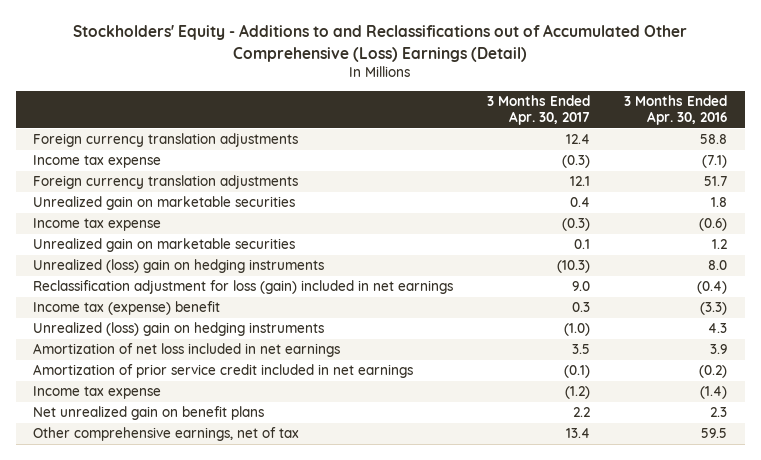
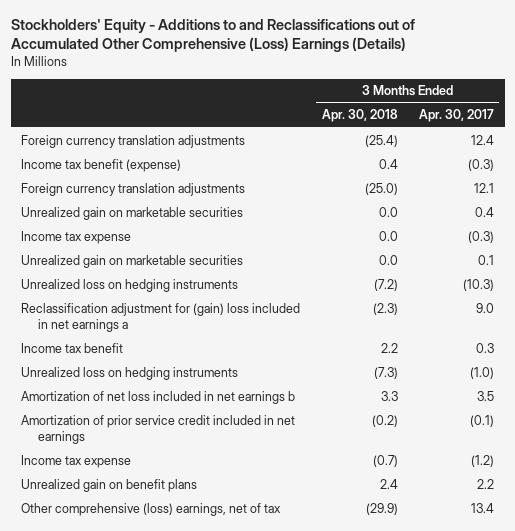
[73,24,688,62] Stockholders' Equity - Additions to and Reclassifications out of Accumulated Other Comprehensive (Loss) Earnings (Detail) -> [10,19,415,53] Stockholders' Equity - Additions to and Reclassifications out of Accumulated Other Comprehensive (Loss) Earnings (Details)
[624,95,728,126] 3 Months Ended Apr. 30, 2016 -> none
none -> [321,109,398,123] Apr. 30, 2018
[33,155,162,169] Income tax expense -> [21,158,182,172] Income tax benefit (expense)
[33,259,325,274] Unrealized (loss) gain on hedging instruments -> [21,278,239,292] Unrealized loss on hedging instruments
[33,280,454,295] Reclassification adjustment for loss (gain) included in net earnings -> [21,302,301,332] Reclassification adjustment for (gain) loss included in net earnings a
[33,301,221,316] Income tax (expense) benefit -> [21,342,124,353] Income tax benefit
[33,322,325,337] Unrealized (loss) gain on hedging instruments -> [21,366,239,380] Unrealized loss on hedging instruments
[33,343,341,358] Amortization of net loss included in net earnings -> [21,390,296,404] Amortization of net loss included in net earnings b
[33,406,265,421] Net unrealized gain on benefit plans -> [21,478,198,492] Unrealized gain on benefit plans
[33,427,300,442] Other comprehensive earnings, net of tax -> [21,502,282,516] Other comprehensive (loss) earnings, net of tax

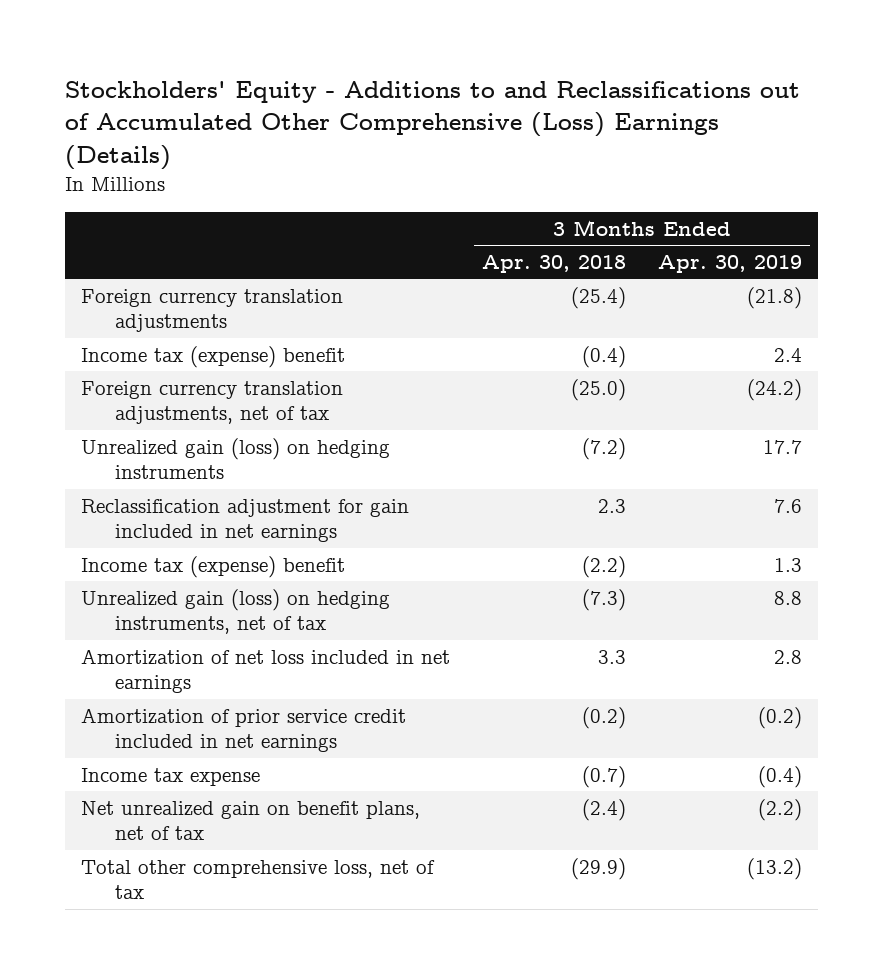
[419,109,495,123] Apr. 30, 2017 -> none
none -> [658,254,803,273] Apr. 30, 2019
[21,206,244,220] Unrealized gain on marketable securities -> none
[21,230,132,244] Income tax expense -> none
[21,254,244,268] Unrealized gain on marketable securities -> none
[21,158,182,172] Income tax benefit (expense) -> [81,345,346,368] Income tax (expense) benefit
[378,158,398,169] 0.4 -> [582,345,627,368] (0.4)
[21,182,246,196] Foreign currency translation adjustments -> [81,380,344,425] Foreign currency translation adjustments, net of tax
[21,278,239,292] Unrealized loss on hedging instruments -> [81,437,391,480] Unrealized gain (loss) on hedging instruments
[21,302,301,332] Reclassification adjustment for (gain) loss included in net earnings a -> [81,498,410,543] Reclassification adjustment for gain included in net earnings
[372,302,398,315] (2.3) -> [598,498,627,513] 2.3
[21,342,124,353] Income tax benefit -> [81,555,346,578] Income tax (expense) benefit
[380,342,398,353] 2.2 -> [582,555,627,578] (2.2)
[21,366,239,380] Unrealized loss on hedging instruments -> [81,588,391,635] Unrealized gain (loss) on hedging instruments, net of tax
[21,390,296,404] Amortization of net loss included in net earnings b -> [81,648,451,694] Amortization of net loss included in net earnings
[21,478,198,492] Unrealized gain on benefit plans -> [81,800,421,841] Net unrealized gain on benefit plans, net of tax
[379,478,398,489] 2.4 -> [582,798,627,821] (2.4)
[21,502,282,516] Other comprehensive (loss) earnings, net of tax -> [81,859,436,900] Total other comprehensive loss, net of tax

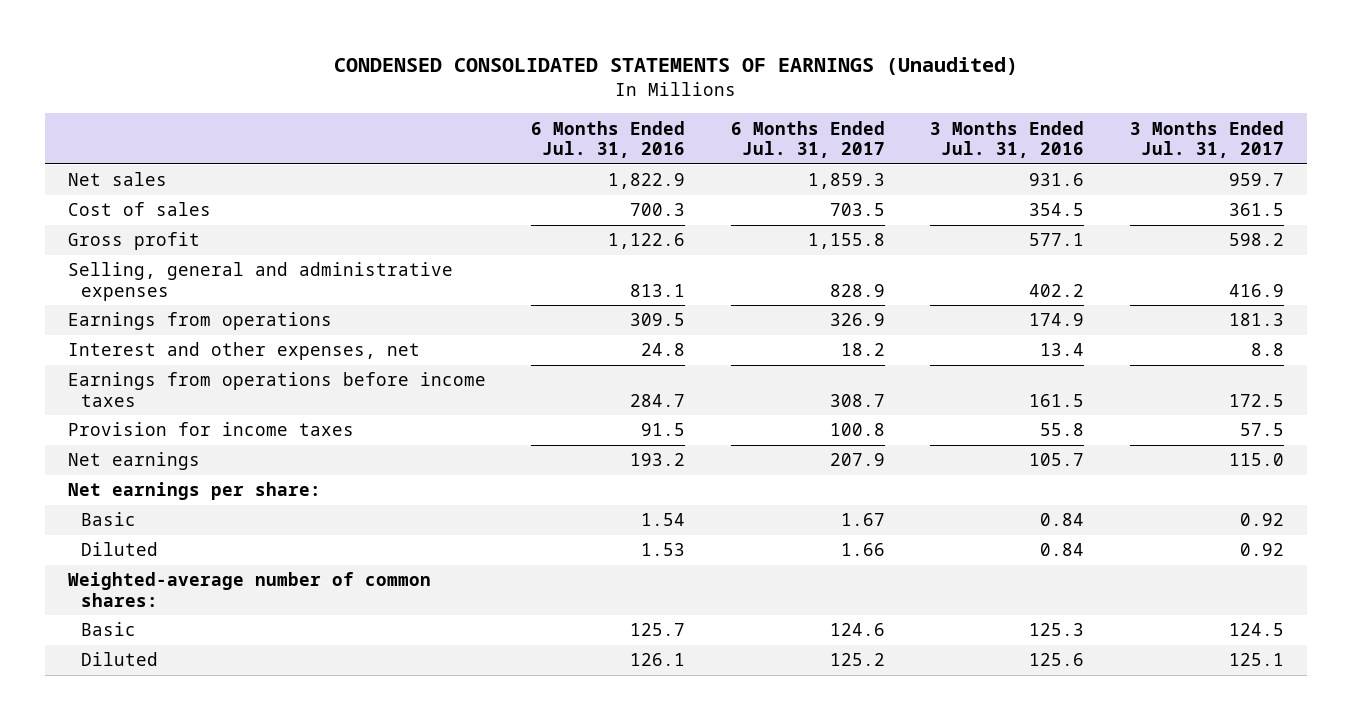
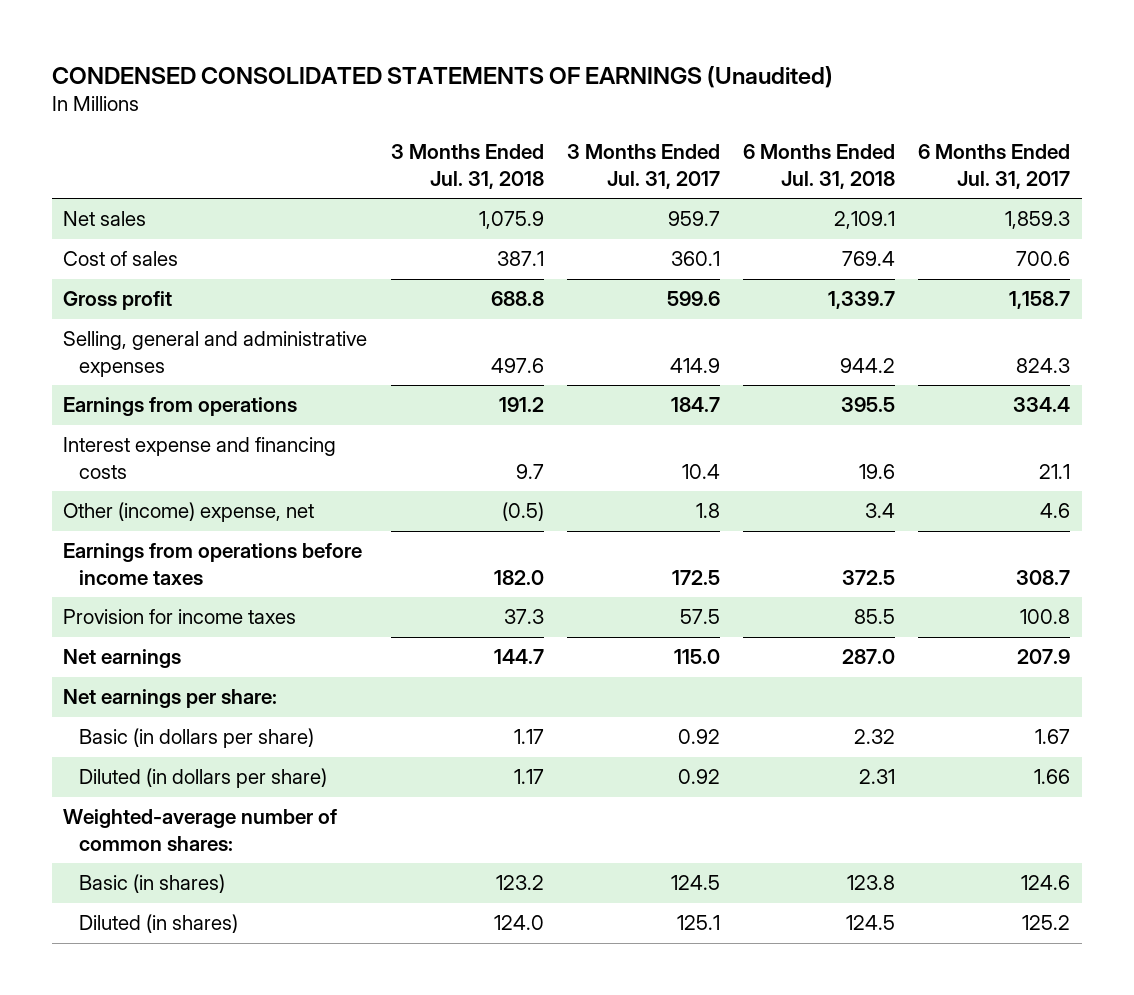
[531,120,686,159] 6 Months Ended Jul. 31, 2016 -> none
[930,120,1085,159] 3 Months Ended Jul. 31, 2016 -> none
none -> [390,144,544,189] 3 Months Ended Jul. 31, 2018
none -> [742,144,895,189] 6 Months Ended Jul. 31, 2018
[829,203,885,217] 703.5 -> [1016,251,1071,267] 700.6
[1228,203,1284,217] 361.5 -> [670,251,720,267] 360.1
[807,233,885,250] 1,155.8 -> [1009,291,1071,310] 1,158.7
[1228,233,1284,247] 598.2 -> [666,291,720,307] 599.6
[829,283,885,297] 828.9 -> [1016,357,1071,373] 824.3
[1228,283,1284,297] 416.9 -> [669,357,720,373] 414.9
[829,313,885,327] 326.9 -> [1013,397,1071,413] 334.4
[1228,313,1284,327] 181.3 -> [670,397,720,413] 184.7
[67,342,420,361] Interest and other expenses, net -> [63,437,337,479] Interest expense and financing costs
[840,343,885,357] 18.2 -> [1039,463,1071,479] 21.1
[1250,343,1284,357] 8.8 -> [681,463,720,479] 10.4
none -> [63,502,315,523] Other (income) expense, net
[80,512,136,527] Basic -> [79,728,315,749] Basic (in dollars per share)
[80,542,158,557] Diluted -> [79,768,328,789] Diluted (in dollars per share)
[80,622,136,637] Basic -> [79,874,226,894] Basic (in shares)
[80,652,158,667] Diluted -> [79,914,239,934] Diluted (in shares)

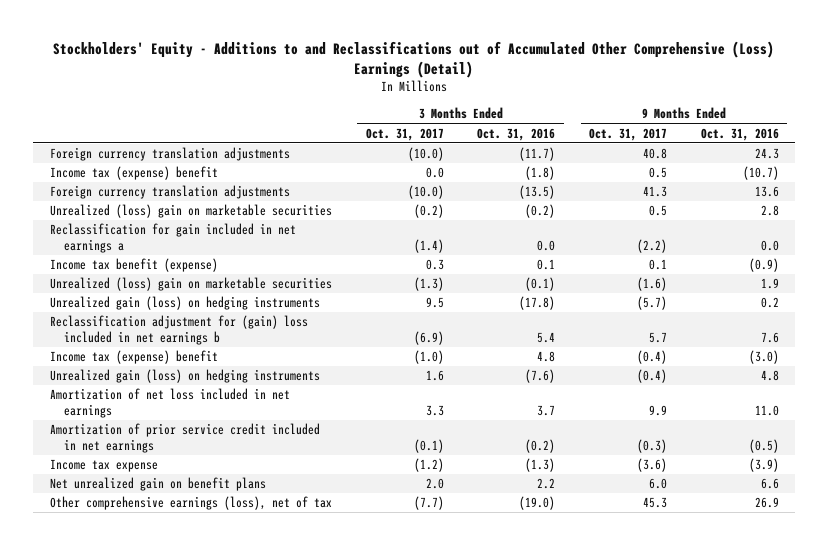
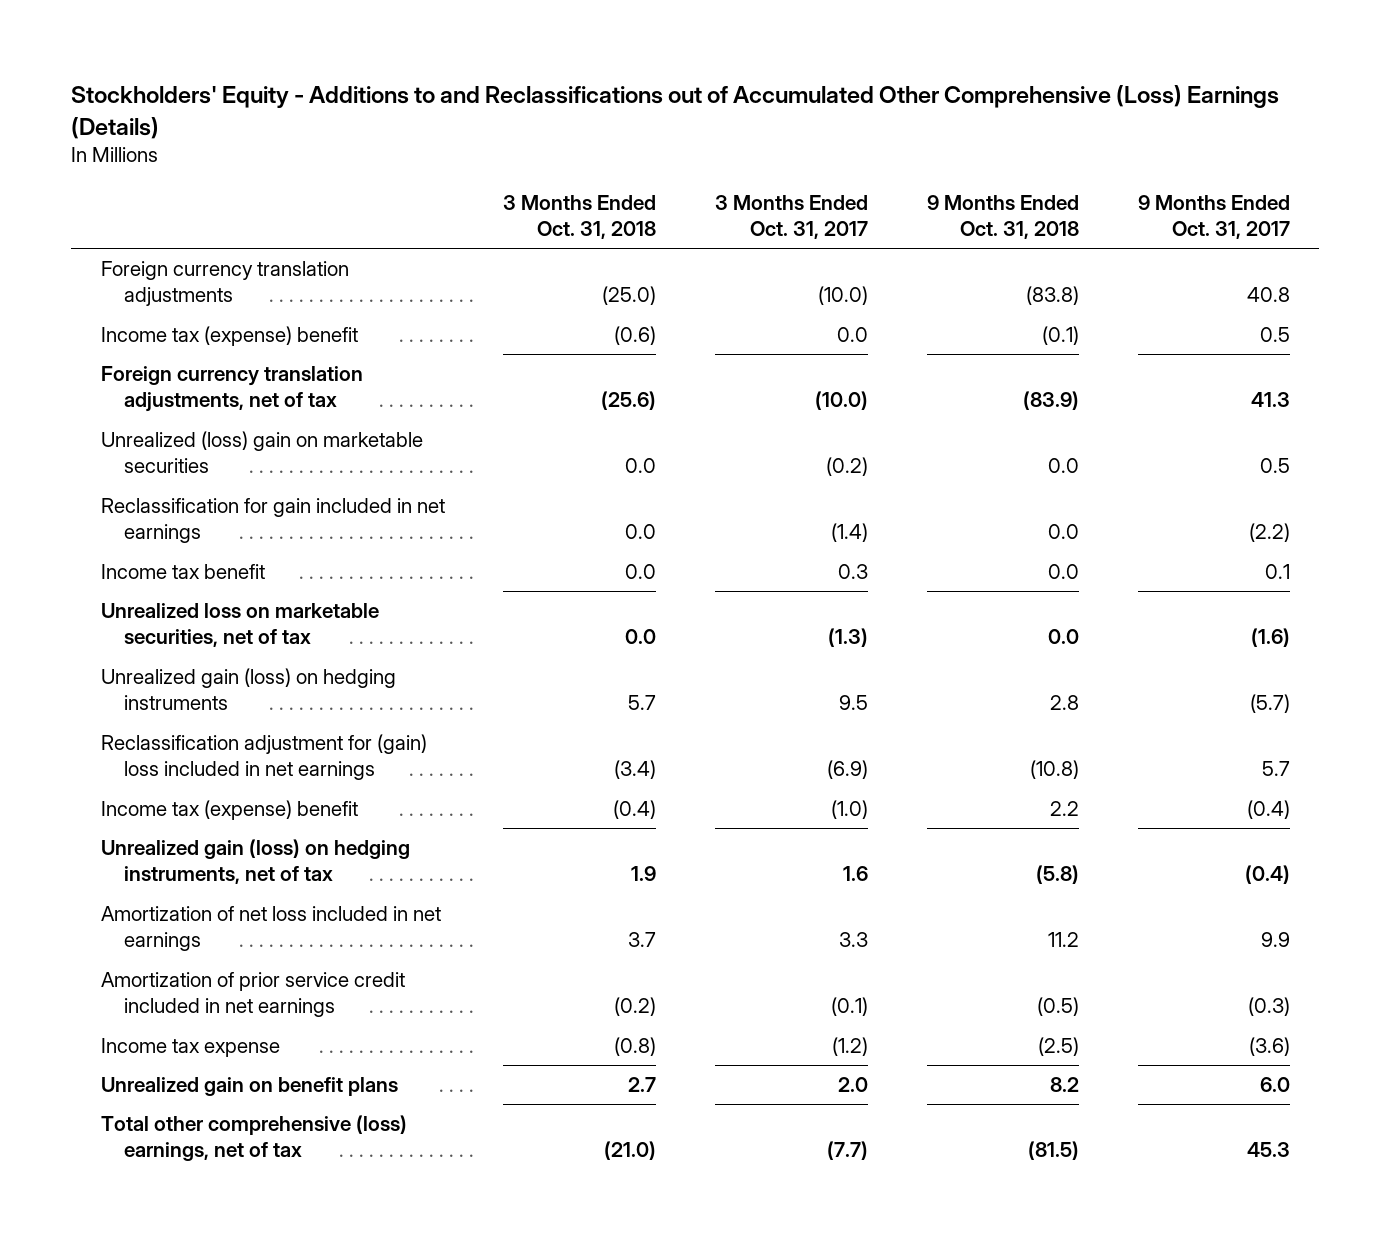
[53,40,775,78] Stockholders' Equity - Additions to and Reclassifications out of Accumulated Other Comprehensive (Loss) Earnings (Detail) -> [71,84,1280,139] Stockholders' Equity - Additions to and Reclassifications out of Accumulated Other Comprehensive (Loss) Earnings (Details)
[477,127,556,141] Oct. 31, 2016 -> none
[700,127,779,141] Oct. 31, 2016 -> none
none -> [503,194,657,240] 3 Months Ended Oct. 31, 2018
none -> [927,194,1080,240] 9 Months Ended Oct. 31, 2018
[50,185,291,200] Foreign currency translation adjustments -> [100,366,363,413] Foreign currency translation adjustments, net of tax
[50,223,297,254] Reclassification for gain included in net earnings a -> [100,498,445,544] Reclassification for gain included in net earnings
[50,258,219,273] Income tax benefit (expense) -> [100,564,265,580] Income tax benefit
[50,277,333,292] Unrealized (loss) gain on marketable securities -> [100,603,379,648] Unrealized loss on marketable securities, net of tax
[50,315,309,346] Reclassification adjustment for (gain) loss included in net earnings b -> [100,734,427,781] Reclassification adjustment for (gain) loss included in net earnings
[50,369,321,384] Unrealized gain (loss) on hedging instruments -> [100,839,410,885] Unrealized gain (loss) on hedging instruments, net of tax
[50,477,267,492] Net unrealized gain on benefit plans -> [100,1077,398,1097] Unrealized gain on benefit plans
[50,496,333,511] Other comprehensive earnings (loss), net of tax -> [100,1115,407,1162] Total other comprehensive (loss) earnings, net of tax

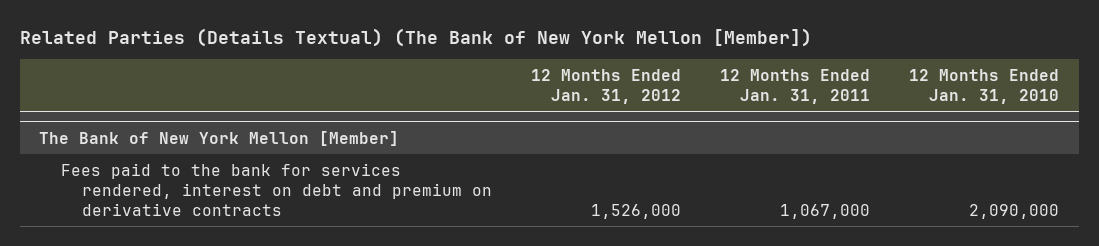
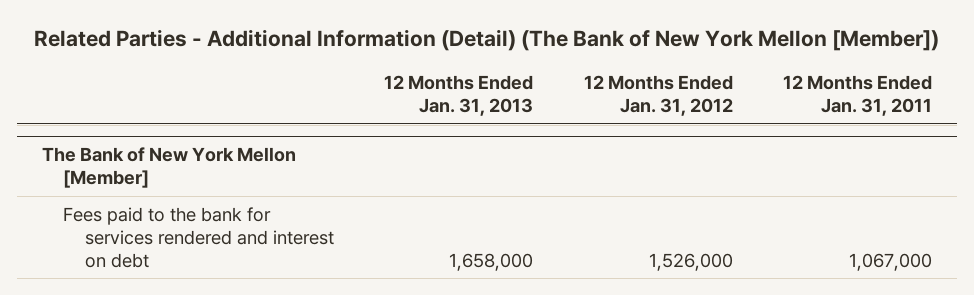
[19,27,812,47] Related Parties (Details Textual) (The Bank of New York Mellon [Member]) -> [33,28,939,51] Related Parties - Additional Information (Detail) (The Bank of New York Mellon [Member])
[909,69,1060,105] 12 Months Ended Jan. 31, 2010 -> none
none -> [384,75,534,117] 12 Months Ended Jan. 31, 2013
[60,162,492,216] Fees paid to the bank for services rendered, interest on debt and premium on derivative contracts -> [63,207,335,268] Fees paid to the bank for services rendered and interest on debt

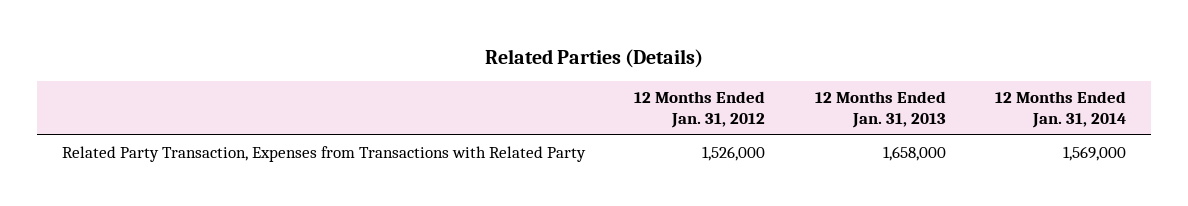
[33,28,939,51] Related Parties - Additional Information (Detail) (The Bank of New York Mellon [Member]) -> [485,48,704,68] Related Parties (Details)
[782,75,932,117] 12 Months Ended Jan. 31, 2011 -> none
none -> [995,91,1127,129] 12 Months Ended Jan. 31, 2014
[41,147,296,189] The Bank of New York Mellon [Member] -> none
[63,207,335,268] Fees paid to the bank for services rendered and interest on debt -> [61,146,586,163] Related Party Transaction, Expenses from Transactions with Related Party

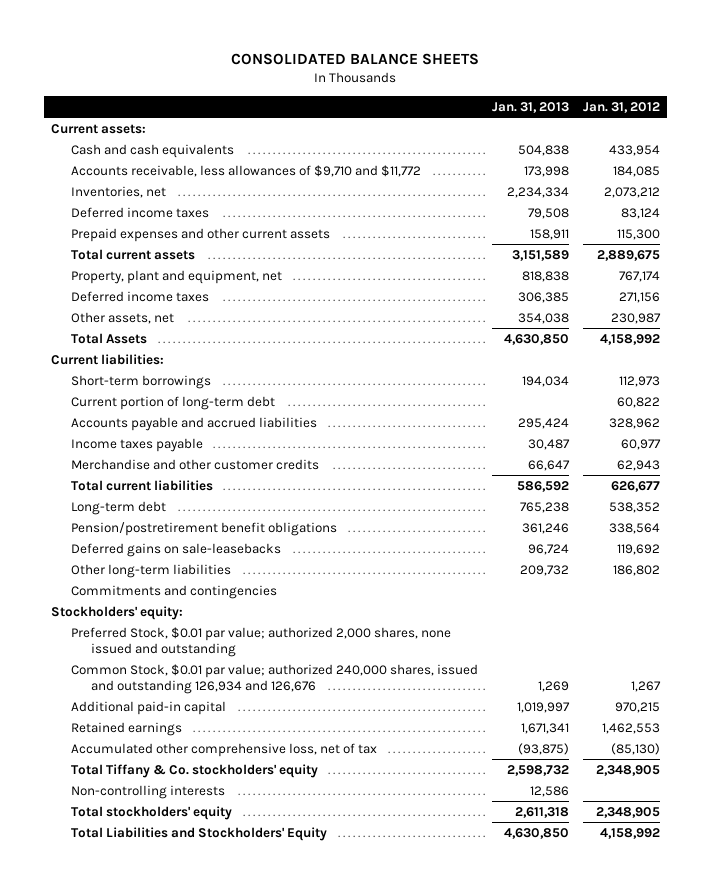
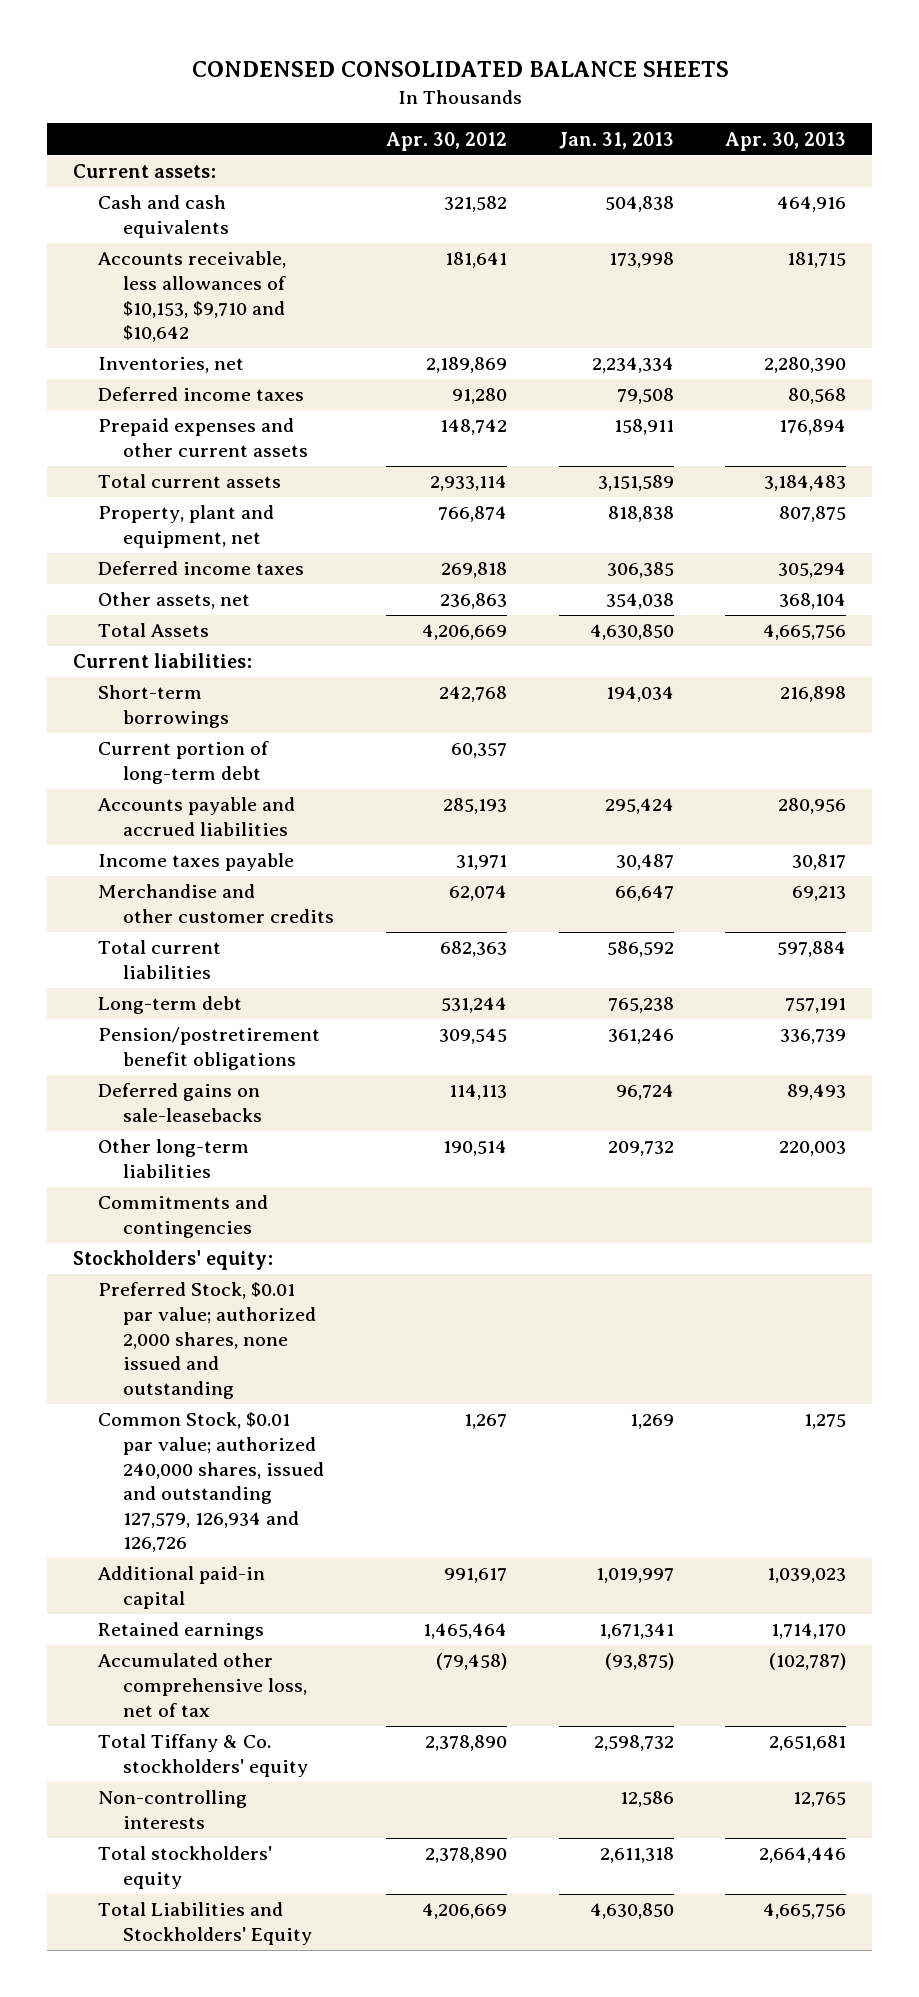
[231,53,480,66] CONSOLIDATED BALANCE SHEETS -> [191,61,729,78] CONDENSED CONSOLIDATED BALANCE SHEETS
[583,101,661,113] Jan. 31, 2012 -> none
none -> [386,131,508,151] Apr. 30, 2012
none -> [725,131,847,151] Apr. 30, 2013
[71,164,422,177] Accounts receivable, less allowances of $9,710 and $11,772 -> [98,251,287,343] Accounts receivable, less allowances of $10,153, $9,710 and $10,642
[71,663,479,694] Common Stock, $0.01 par value; authorized 240,000 shares, issued and outstanding 126,934 and 126,676 -> [98,1412,325,1553] Common Stock, $0.01 par value; authorized 240,000 shares, issued and outstanding 127,579, 126,934 and 126,726

